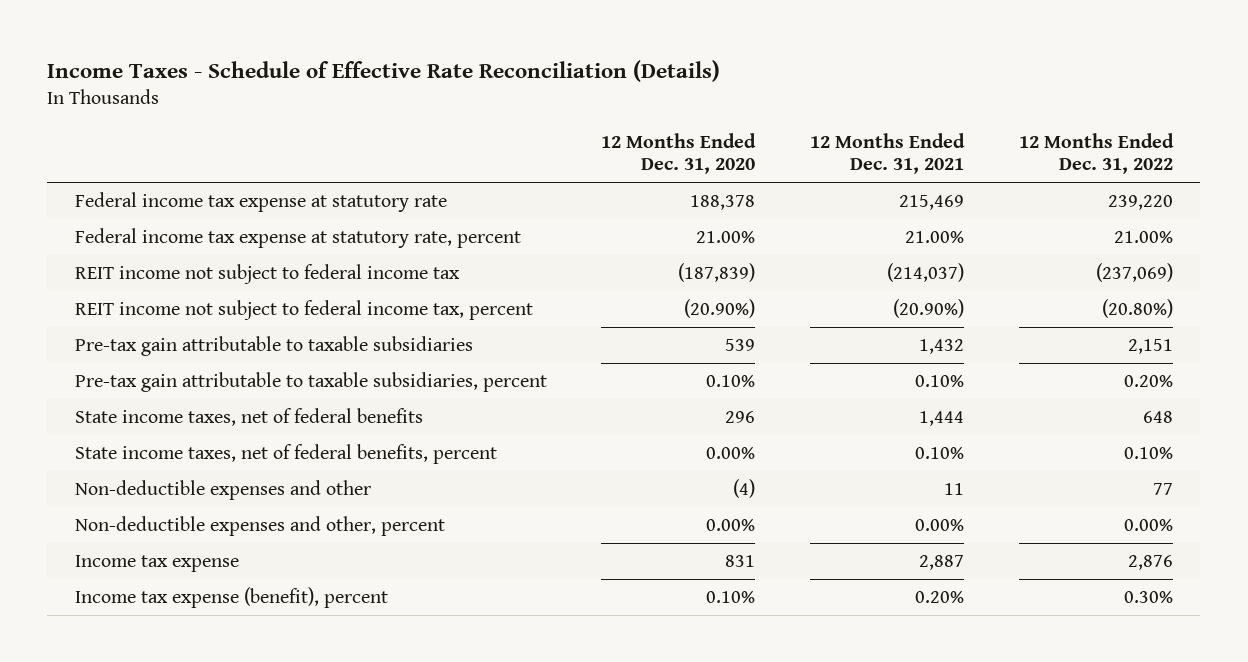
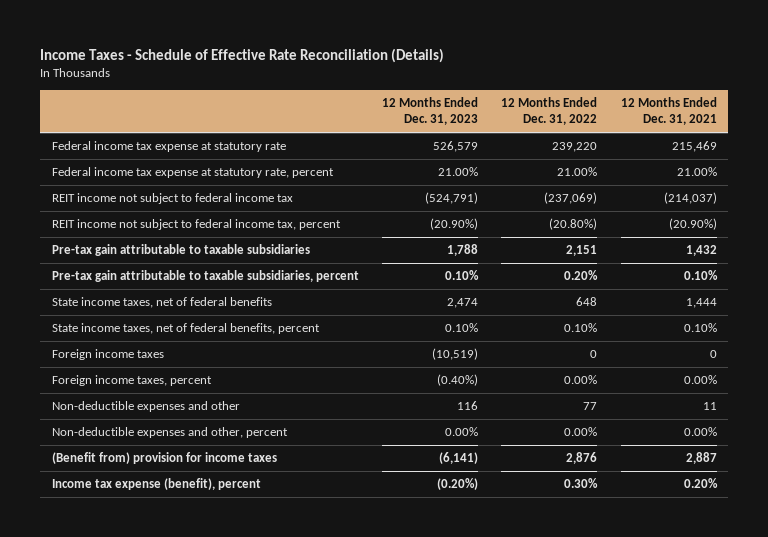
[601,132,757,175] 12 Months Ended Dec. 31, 2020 -> none
none -> [381,96,478,126] 12 Months Ended Dec. 31, 2023
none -> [51,349,164,361] Foreign income taxes
none -> [51,375,212,387] Foreign income taxes, percent
[74,554,239,572] Income tax expense -> [51,452,277,465] (Benefit from) provision for income taxes

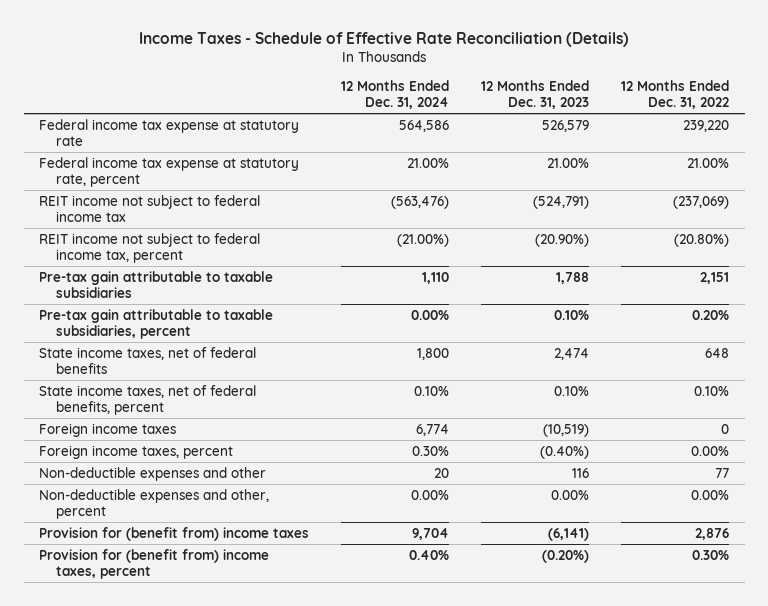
[620,96,717,126] 12 Months Ended Dec. 31, 2021 -> none
none -> [341,80,450,110] 12 Months Ended Dec. 31, 2024
[51,452,277,465] (Benefit from) provision for income taxes -> [39,526,310,541] Provision for (benefit from) income taxes
[51,478,261,491] Income tax expense (benefit), percent -> [39,548,270,579] Provision for (benefit from) income taxes, percent

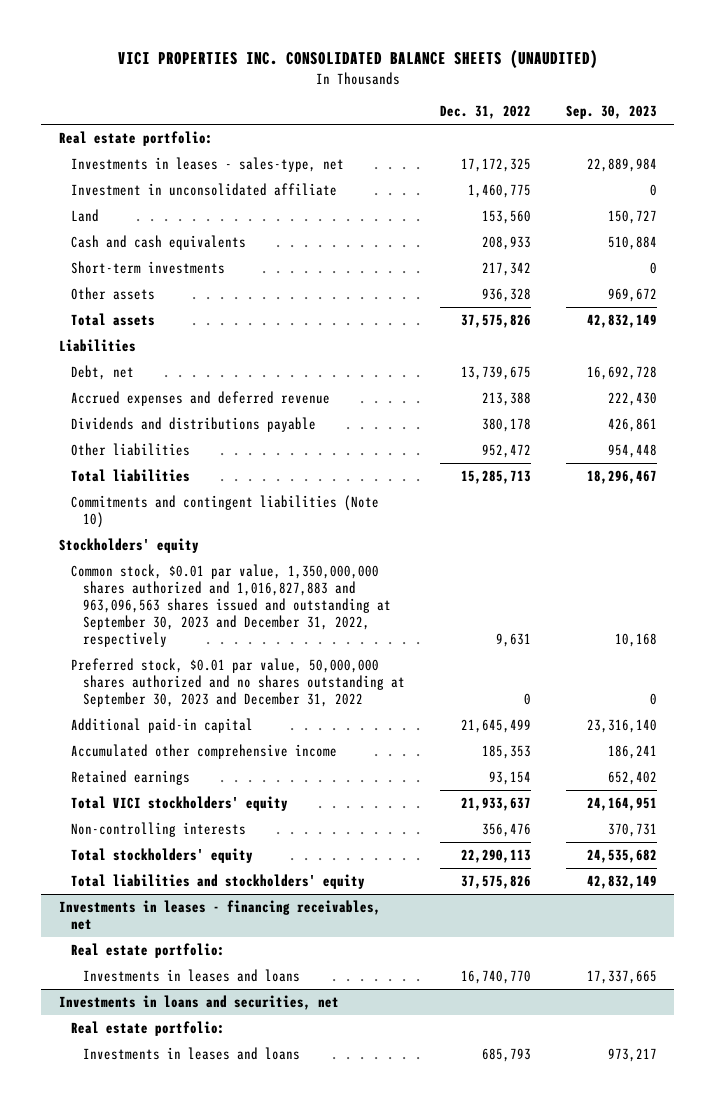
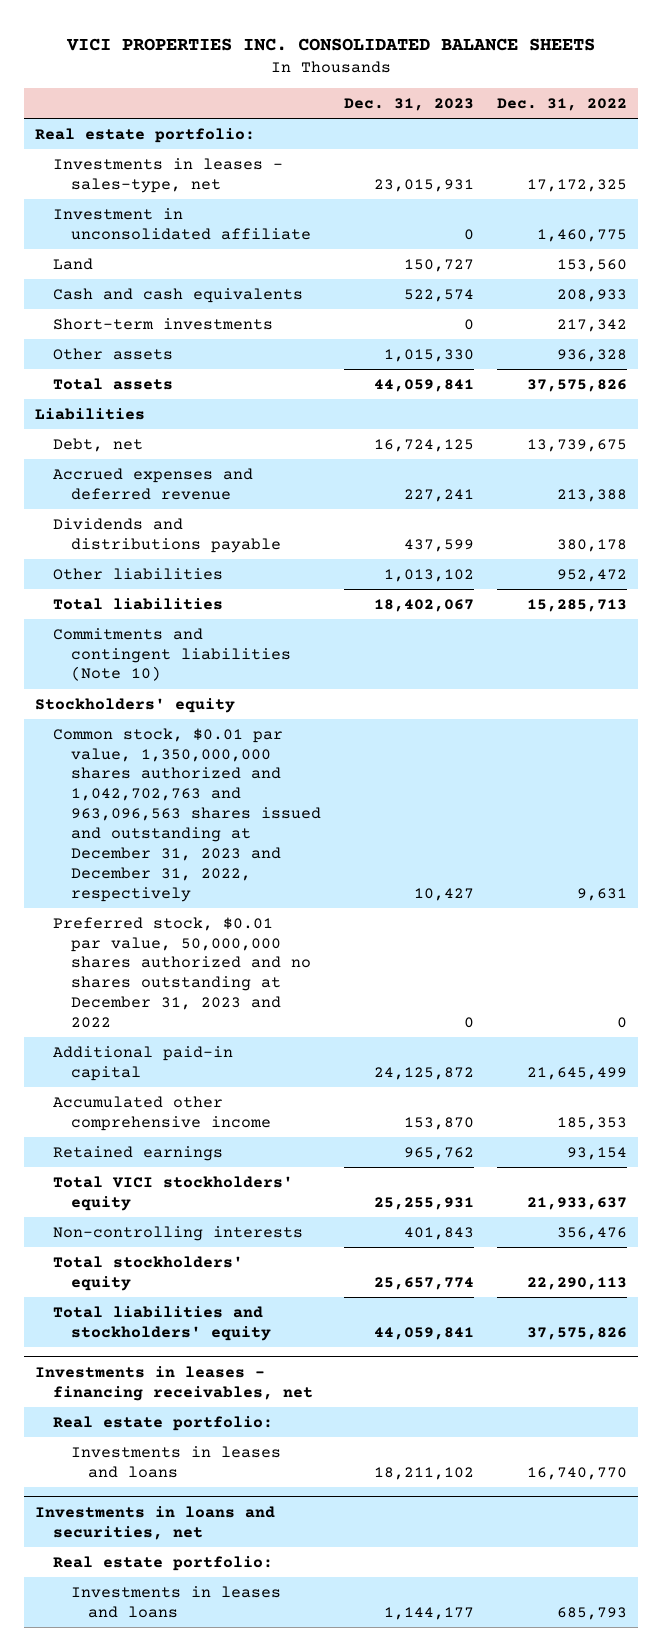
[117,49,598,68] VICI PROPERTIES INC. CONSOLIDATED BALANCE SHEETS (UNAUDITED) -> [66,37,596,51] VICI PROPERTIES INC. CONSOLIDATED BALANCE SHEETS
[565,105,657,120] Sep. 30, 2023 -> none
none -> [343,98,474,112] Dec. 31, 2023
[70,564,391,648] Common stock, $0.01 par value, 1,350,000,000 shares authorized and 1,016,827,883 and 963,096,563 shares issued and outstanding at September 30, 2023 and December 31, 2022, respectively -> [53,727,321,902] Common stock, $0.01 par value, 1,350,000,000 shares authorized and 1,042,702,763 and 963,096,563 shares issued and outstanding at December 31, 2023 and December 31, 2022, respectively
[70,658,405,708] Preferred stock, $0.01 par value, 50,000,000 shares authorized and no shares outstanding at September 30, 2023 and December 31, 2022 -> [53,916,311,1029] Preferred stock, $0.01 par value, 50,000,000 shares authorized and no shares outstanding at December 31, 2023 and 2022

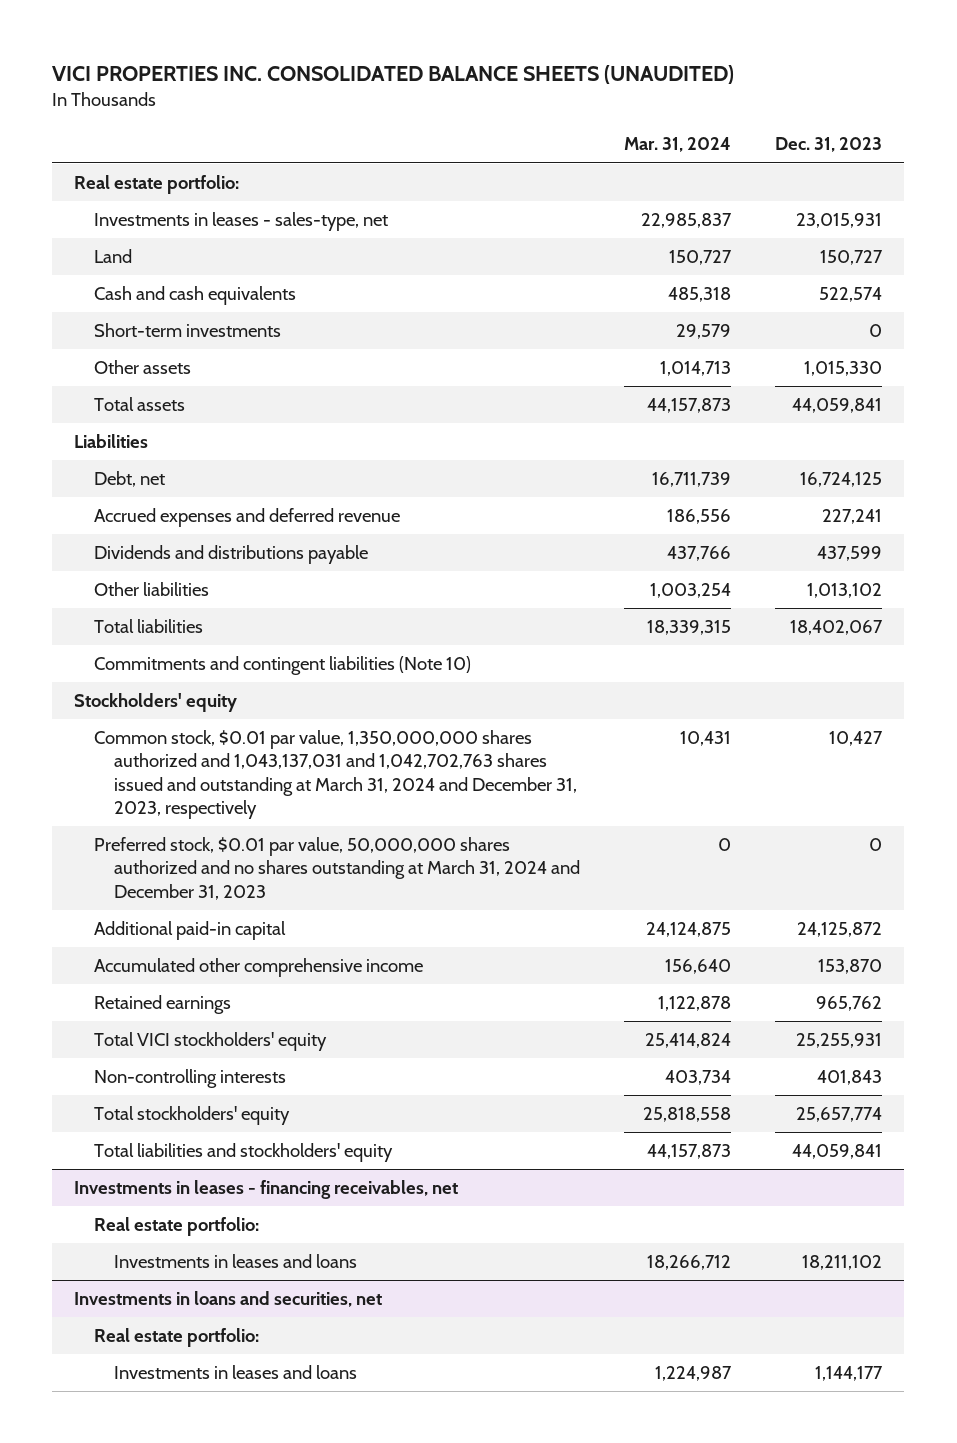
[66,37,596,51] VICI PROPERTIES INC. CONSOLIDATED BALANCE SHEETS -> [52,65,735,85] VICI PROPERTIES INC. CONSOLIDATED BALANCE SHEETS (UNAUDITED)
[496,98,627,112] Dec. 31, 2022 -> none
none -> [624,137,732,153] Mar. 31, 2024
[53,207,311,240] Investment in unconsolidated affiliate -> none
[53,727,321,902] Common stock, $0.01 par value, 1,350,000,000 shares authorized and 1,042,702,763 and 963,096,563 shares issued and outstanding at December 31, 2023 and December 31, 2022, respectively -> [94,730,577,819] Common stock, $0.01 par value, 1,350,000,000 shares authorized and 1,043,137,031 and 1,042,702,763 shares issued and outstanding at March 31, 2024 and December 31, 2023, respectively
[53,916,311,1029] Preferred stock, $0.01 par value, 50,000,000 shares authorized and no shares outstanding at December 31, 2023 and 2022 -> [94,837,580,900] Preferred stock, $0.01 par value, 50,000,000 shares authorized and no shares outstanding at March 31, 2024 and December 31, 2023

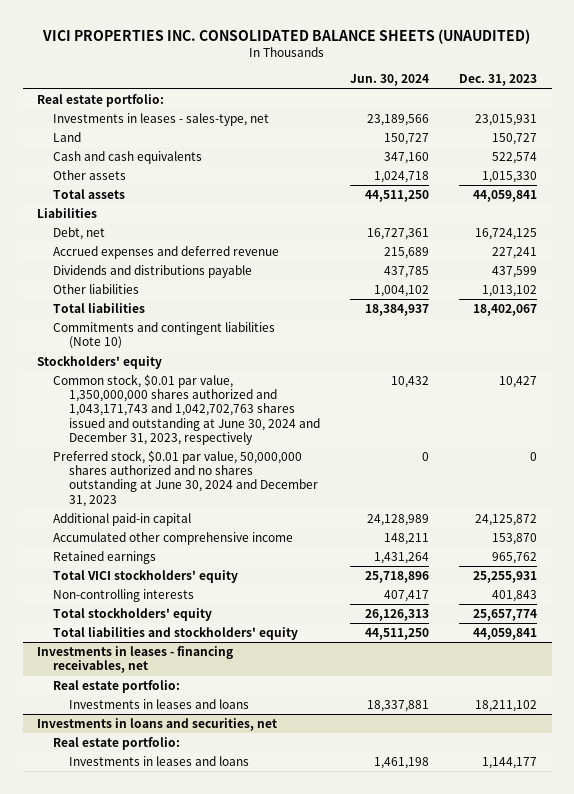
[624,137,732,153] Mar. 31, 2024 -> none
none -> [349,74,429,87] Jun. 30, 2024
[94,323,282,338] Short-term investments -> none
[94,730,577,819] Common stock, $0.01 par value, 1,350,000,000 shares authorized and 1,043,137,031 and 1,042,702,763 shares issued and outstanding at March 31, 2024 and December 31, 2023, respectively -> [53,374,321,445] Common stock, $0.01 par value, 1,350,000,000 shares authorized and 1,043,171,743 and 1,042,702,763 shares issued and outstanding at June 30, 2024 and December 31, 2023, respectively
[94,837,580,900] Preferred stock, $0.01 par value, 50,000,000 shares authorized and no shares outstanding at March 31, 2024 and December 31, 2023 -> [53,450,319,507] Preferred stock, $0.01 par value, 50,000,000 shares authorized and no shares outstanding at June 30, 2024 and December 31, 2023

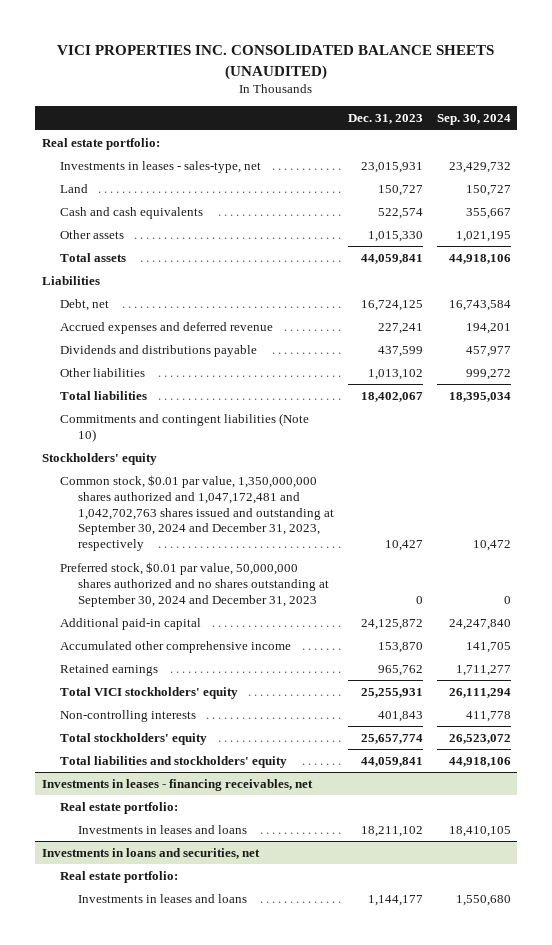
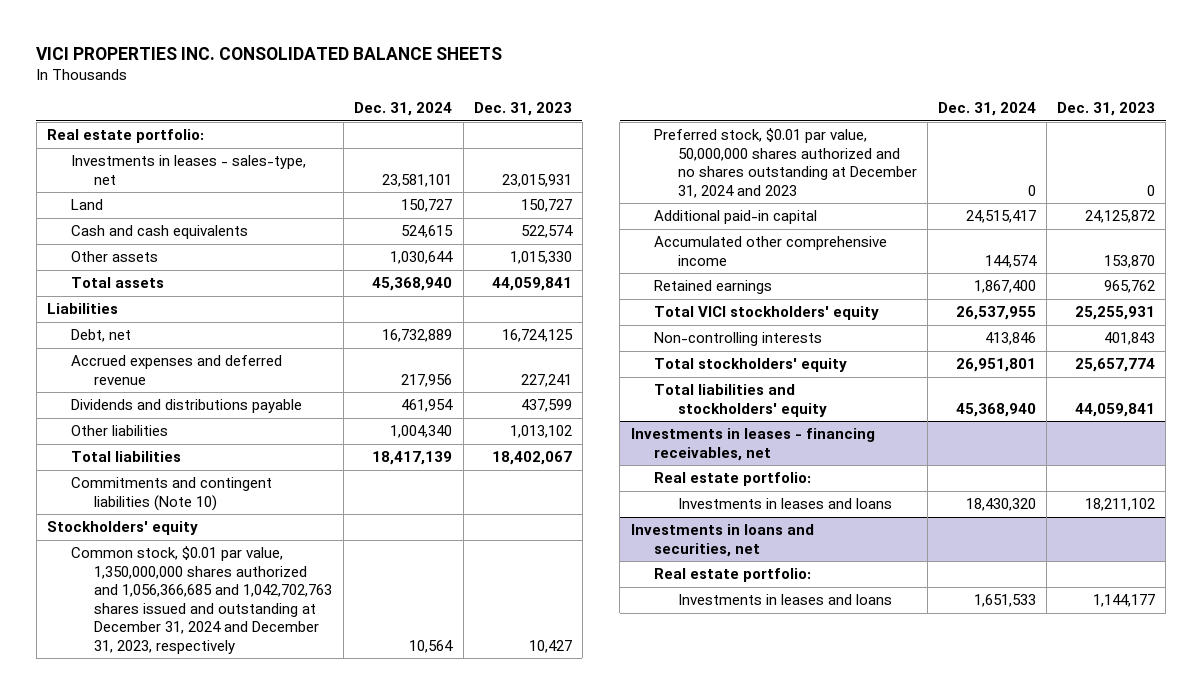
[57,45,495,80] VICI PROPERTIES INC. CONSOLIDATED BALANCE SHEETS (UNAUDITED) -> [36,46,503,60] VICI PROPERTIES INC. CONSOLIDATED BALANCE SHEETS
[436,114,511,126] Sep. 30, 2024 -> none
none -> [354,102,453,117] Dec. 31, 2024
[59,474,335,552] Common stock, $0.01 par value, 1,350,000,000 shares authorized and 1,047,172,481 and 1,042,702,763 shares issued and outstanding at September 30, 2024 and December 31, 2023, respectively -> [70,546,333,654] Common stock, $0.01 par value, 1,350,000,000 shares authorized and 1,056,366,685 and 1,042,702,763 shares issued and outstanding at December 31, 2024 and December 31, 2023, respectively
[59,561,330,607] Preferred stock, $0.01 par value, 50,000,000 shares authorized and no shares outstanding at September 30, 2024 and December 31, 2023 -> [654,128,917,198] Preferred stock, $0.01 par value, 50,000,000 shares authorized and no shares outstanding at December 31, 2024 and 2023

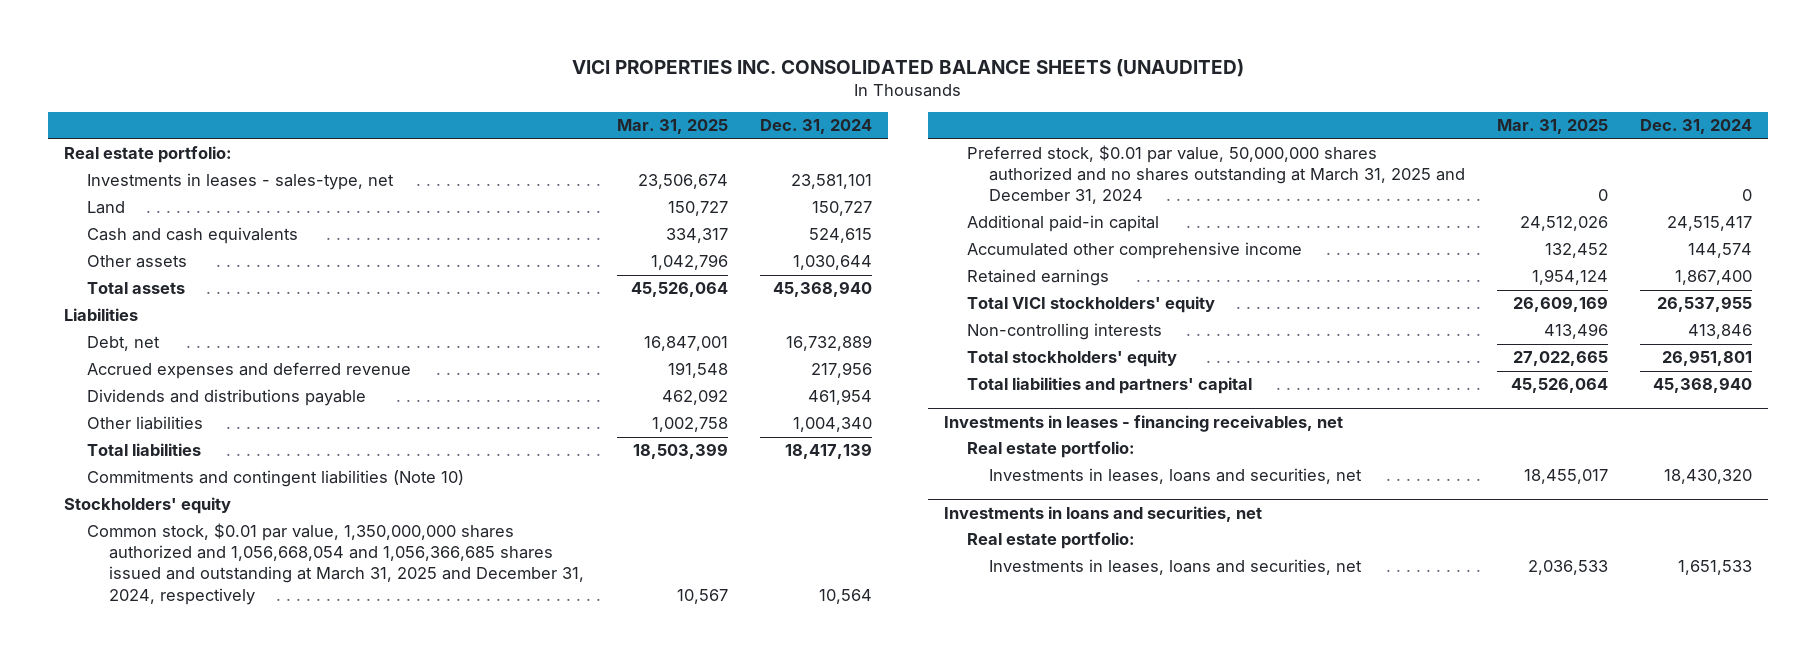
[36,46,503,60] VICI PROPERTIES INC. CONSOLIDATED BALANCE SHEETS -> [572,58,1245,77] VICI PROPERTIES INC. CONSOLIDATED BALANCE SHEETS (UNAUDITED)
[473,102,572,117] Dec. 31, 2023 -> none
none -> [616,119,728,135] Mar. 31, 2025
[70,546,333,654] Common stock, $0.01 par value, 1,350,000,000 shares authorized and 1,056,366,685 and 1,042,702,763 shares issued and outstanding at December 31, 2024 and December 31, 2023, respectively -> [86,523,585,605] Common stock, $0.01 par value, 1,350,000,000 shares authorized and 1,056,668,054 and 1,056,366,685 shares issued and outstanding at March 31, 2025 and December 31, 2024, respectively
[654,128,917,198] Preferred stock, $0.01 par value, 50,000,000 shares authorized and no shares outstanding at December 31, 2024 and 2023 -> [966,145,1466,205] Preferred stock, $0.01 par value, 50,000,000 shares authorized and no shares outstanding at March 31, 2025 and December 31, 2024
[654,384,827,417] Total liabilities and stockholders' equity -> [966,377,1252,395] Total liabilities and partners' capital
[677,498,892,510] Investments in leases and loans -> [989,468,1363,485] Investments in leases, loans and securities, net
[677,594,892,606] Investments in leases and loans -> [989,559,1363,576] Investments in leases, loans and securities, net

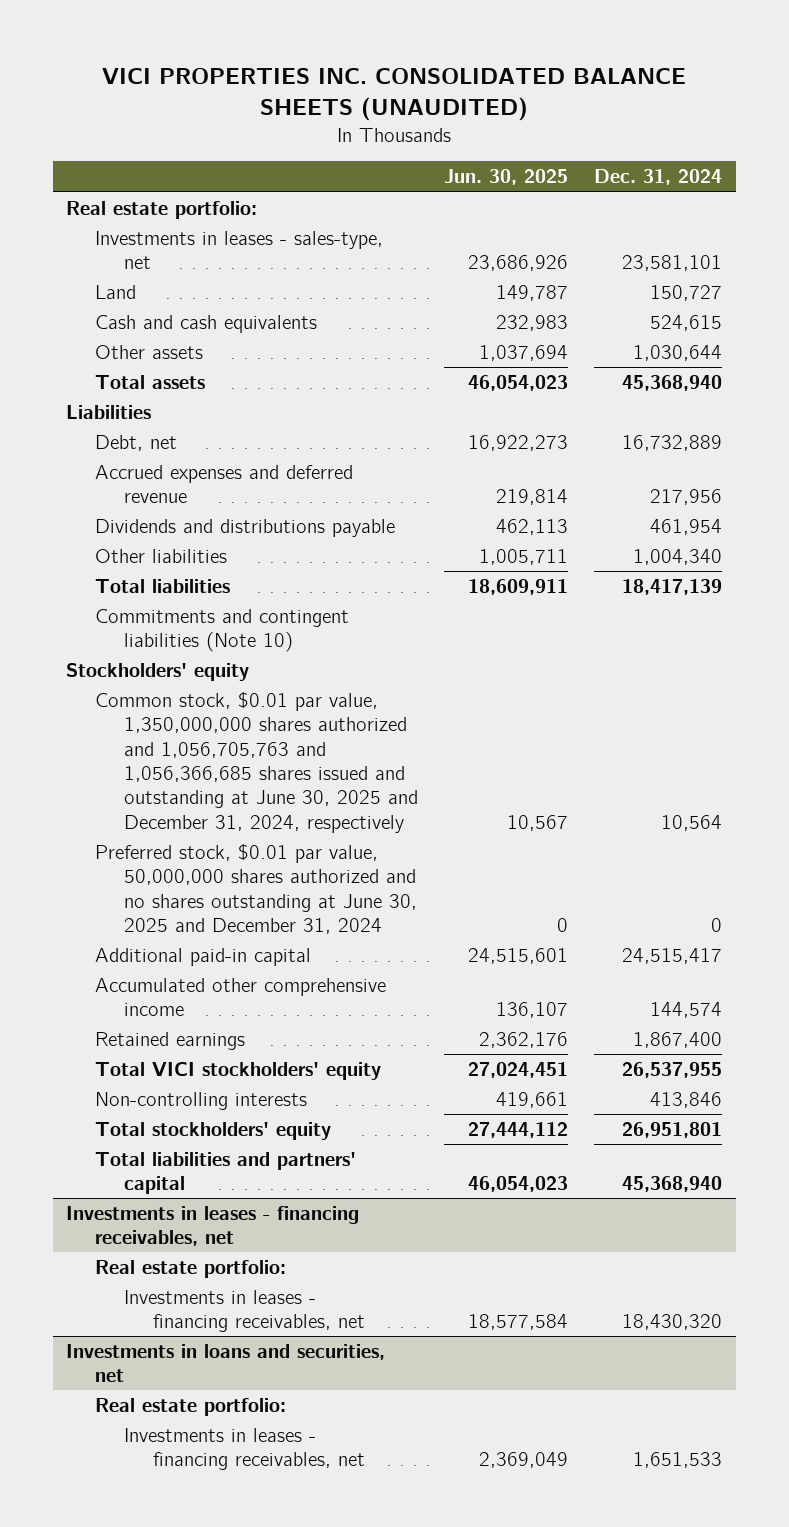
[616,119,728,135] Mar. 31, 2025 -> none
none -> [444,169,569,186] Jun. 30, 2025
[86,523,585,605] Common stock, $0.01 par value, 1,350,000,000 shares authorized and 1,056,668,054 and 1,056,366,685 shares issued and outstanding at March 31, 2025 and December 31, 2024, respectively -> [95,691,419,833] Common stock, $0.01 par value, 1,350,000,000 shares authorized and 1,056,705,763 and 1,056,366,685 shares issued and outstanding at June 30, 2025 and December 31, 2024, respectively
[966,145,1466,205] Preferred stock, $0.01 par value, 50,000,000 shares authorized and no shares outstanding at March 31, 2025 and December 31, 2024 -> [95,843,418,935] Preferred stock, $0.01 par value, 50,000,000 shares authorized and no shares outstanding at June 30, 2025 and December 31, 2024
[989,468,1363,485] Investments in leases, loans and securities, net -> [124,1289,365,1333] Investments in leases - financing receivables, net
[989,559,1363,576] Investments in leases, loans and securities, net -> [124,1427,365,1471] Investments in leases - financing receivables, net

